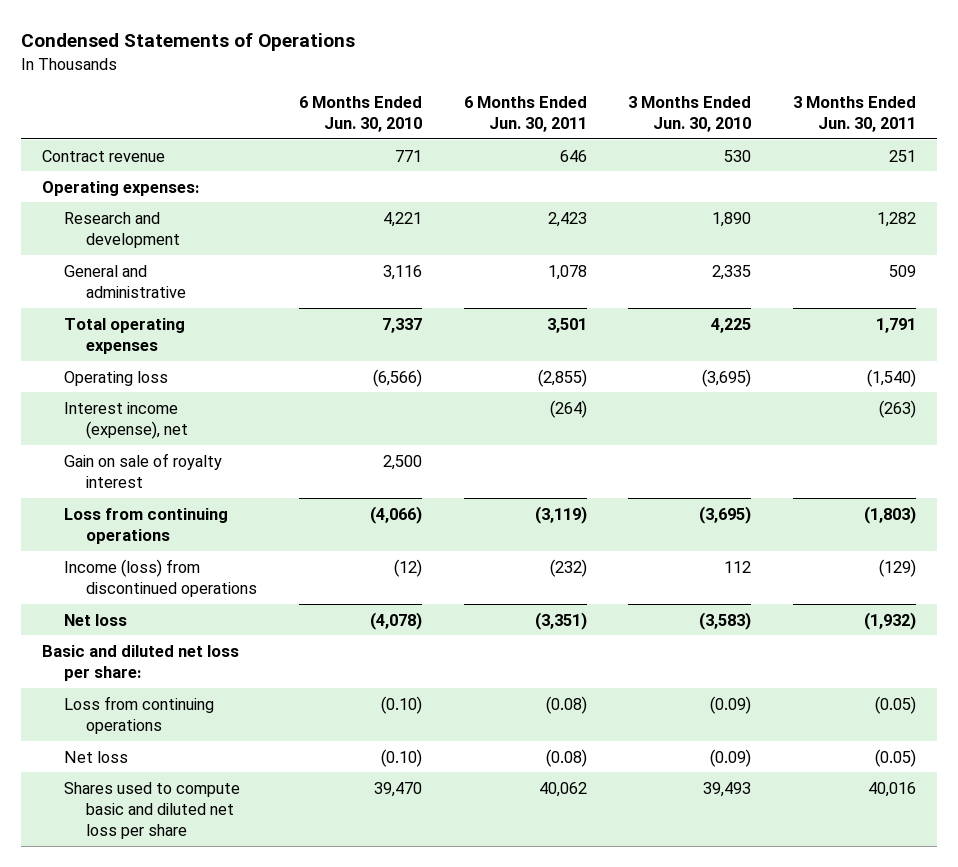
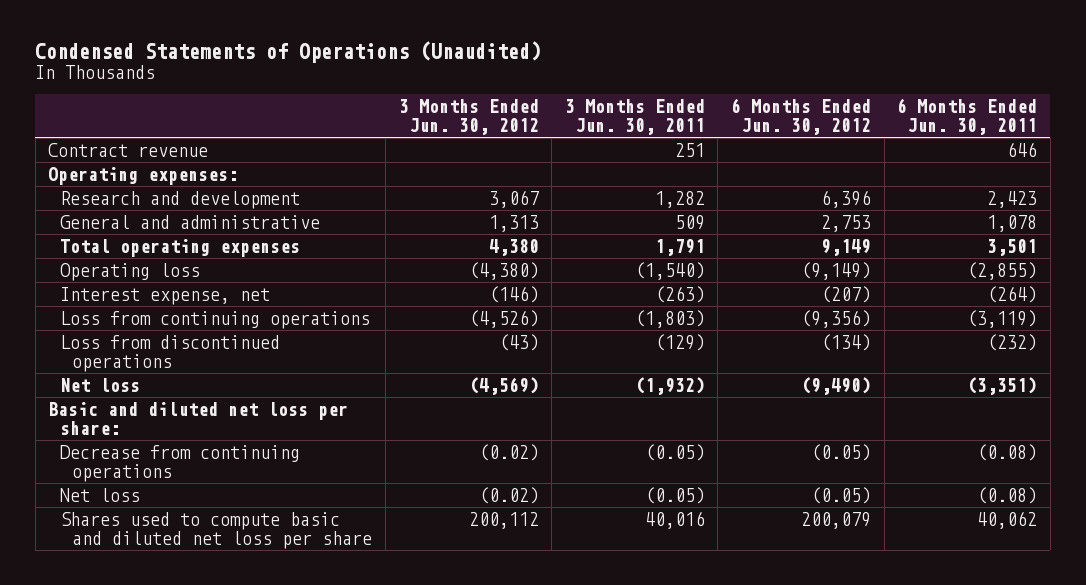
[21,33,356,52] Condensed Statements of Operations -> [35,40,542,63] Condensed Statements of Operations (Unaudited)
[299,95,423,133] 6 Months Ended Jun. 30, 2010 -> none
[628,95,752,133] 3 Months Ended Jun. 30, 2010 -> none
none -> [398,98,539,136] 3 Months Ended Jun. 30, 2012
none -> [730,97,871,136] 6 Months Ended Jun. 30, 2012
[64,452,223,488] Gain on sale of royalty interest -> none
[64,401,189,439] Interest income (expense), net -> [60,287,271,306] Interest expense, net
[64,558,258,597] Income (loss) from discontinued operations -> [60,335,281,373] Loss from discontinued operations
[64,695,215,734] Loss from continuing operations -> [60,445,301,483] Decrease from continuing operations

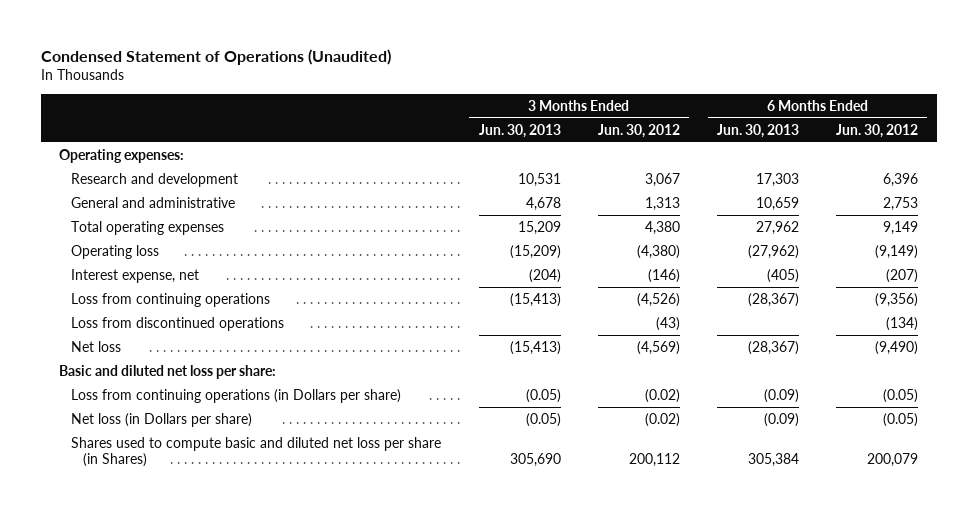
[35,40,542,63] Condensed Statements of Operations (Unaudited) -> [40,48,391,65] Condensed Statement of Operations (Unaudited)
[564,98,705,136] 3 Months Ended Jun. 30, 2011 -> none
[897,97,1038,136] 6 Months Ended Jun. 30, 2011 -> none
none -> [478,123,561,138] Jun. 30, 2013
none -> [716,123,799,138] Jun. 30, 2013
[48,143,209,158] Contract revenue -> none
[60,445,301,483] Decrease from continuing operations -> [71,388,402,403] Loss from continuing operations (in Dollars per share)
[60,488,141,503] Net loss -> [71,412,253,427] Net loss (in Dollars per share)
[60,512,373,550] Shares used to compute basic and diluted net loss per share -> [71,436,442,467] Shares used to compute basic and diluted net loss per share (in Shares)

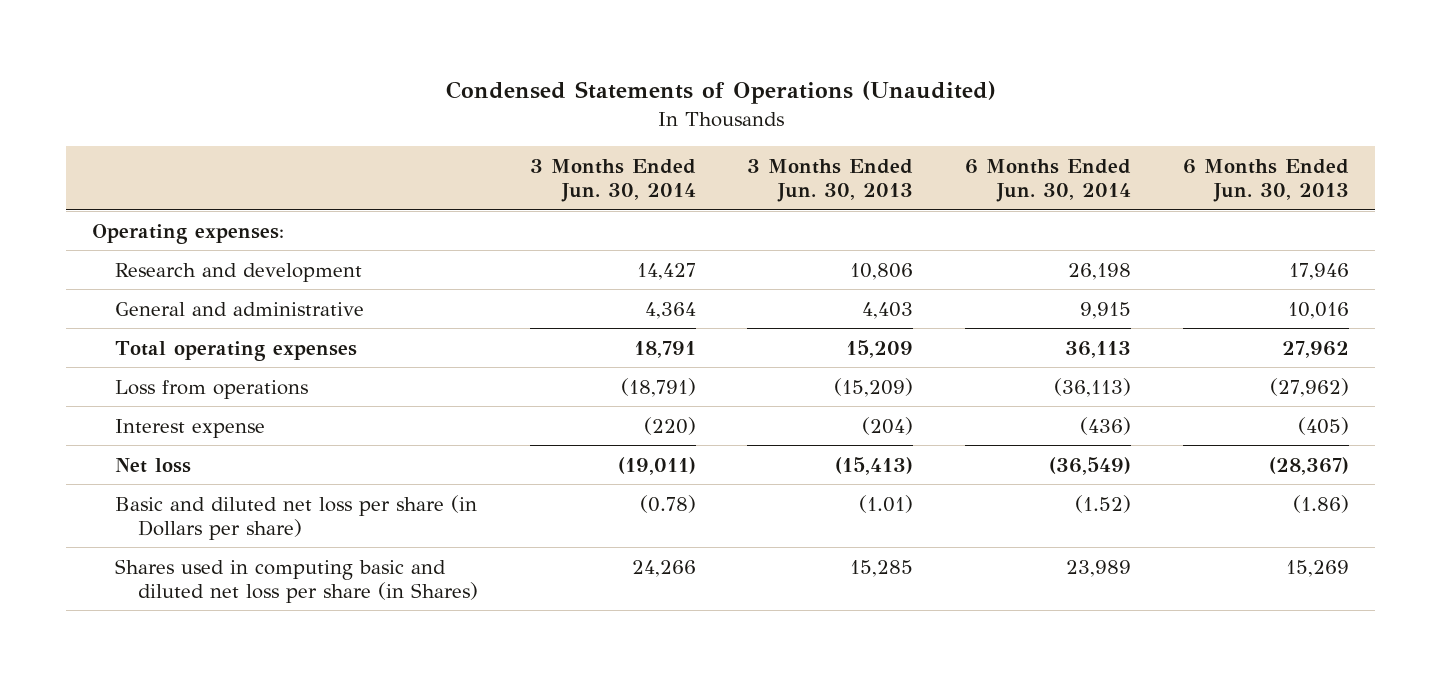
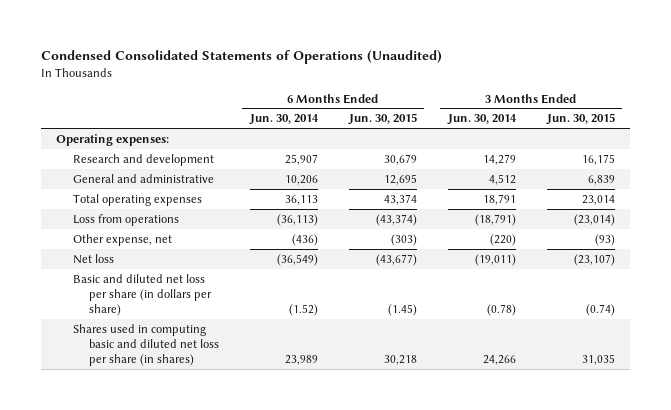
[445,81,996,105] Condensed Statements of Operations (Unaudited) -> [40,50,442,65] Condensed Consolidated Statements of Operations (Unaudited)
[747,158,914,203] 3 Months Ended Jun. 30, 2013 -> none
[1183,158,1350,203] 6 Months Ended Jun. 30, 2013 -> none
none -> [347,113,417,126] Jun. 30, 2015
none -> [545,113,615,126] Jun. 30, 2015
[636,262,696,280] 14,427 -> [482,153,516,165] 14,279
[1068,262,1132,280] 26,198 -> [284,153,318,165] 25,907
[644,301,696,319] 4,364 -> [488,173,516,185] 4,512
[1080,301,1132,319] 9,915 -> [284,174,318,185] 10,206
[115,418,266,438] Interest expense -> [72,233,172,246] Other expense, net
[115,494,478,540] Basic and diluted net loss per share (in Dollars per share) -> [72,273,212,317] Basic and diluted net loss per share (in dollars per share)
[115,558,478,603] Shares used in computing basic and diluted net loss per share (in Shares) -> [72,323,219,367] Shares used in computing basic and diluted net loss per share (in shares)

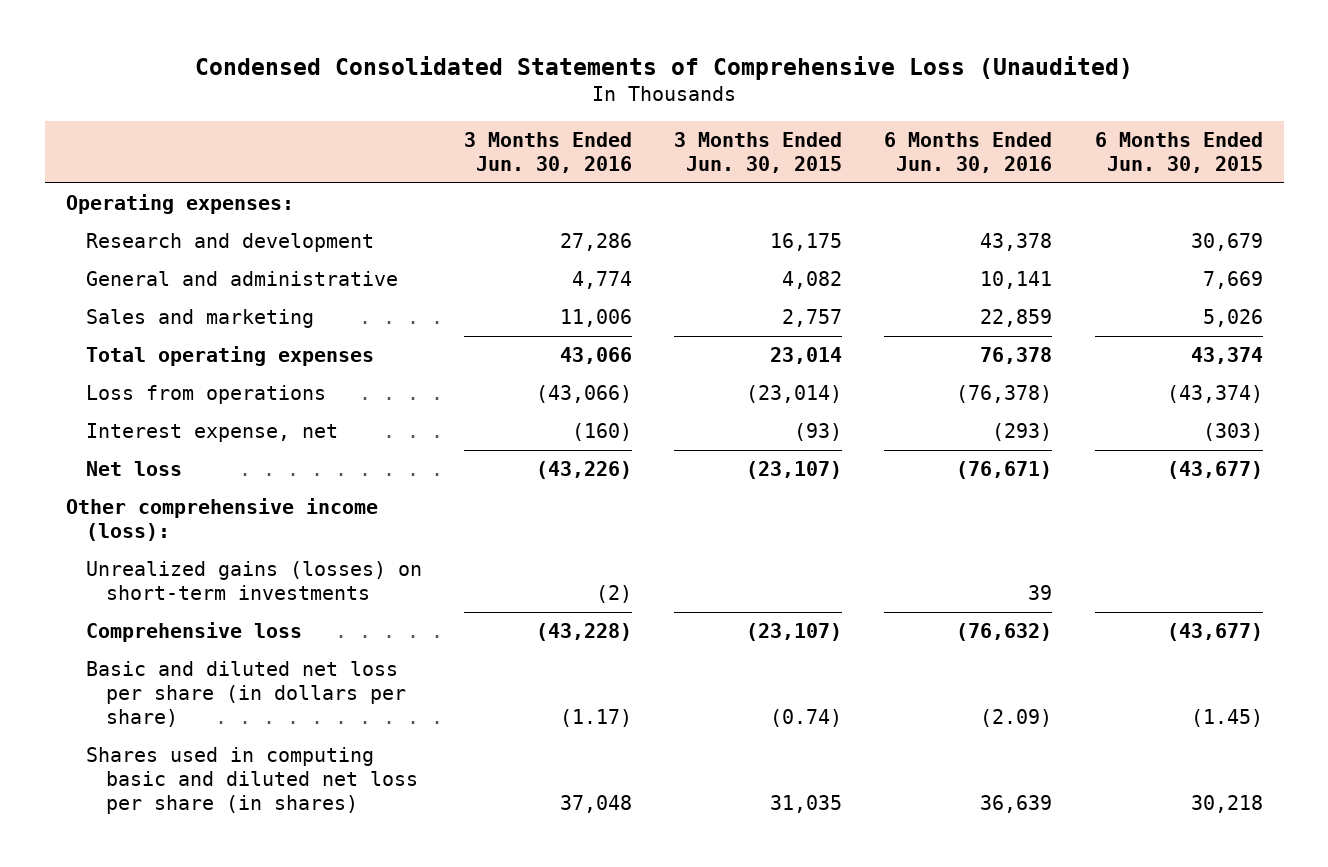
[40,50,442,65] Condensed Consolidated Statements of Operations (Unaudited) -> [195,55,1134,80] Condensed Consolidated Statements of Comprehensive Loss (Unaudited)
[248,114,319,126] Jun. 30, 2014 -> none
[446,114,517,126] Jun. 30, 2014 -> none
none -> [464,132,633,173] 3 Months Ended Jun. 30, 2016
none -> [884,132,1053,173] 6 Months Ended Jun. 30, 2016
[383,173,417,185] 12,695 -> [1202,271,1263,290] 7,669
[587,174,615,185] 6,839 -> [782,271,843,290] 4,082
none -> [85,309,314,329] Sales and marketing
[72,233,172,246] Other expense, net -> [85,423,338,443] Interest expense, net
none -> [65,498,378,541] Other comprehensive income (loss):
none -> [85,561,422,600] Unrealized gains (losses) on short-term investments
none -> [85,622,302,643] Comprehensive loss

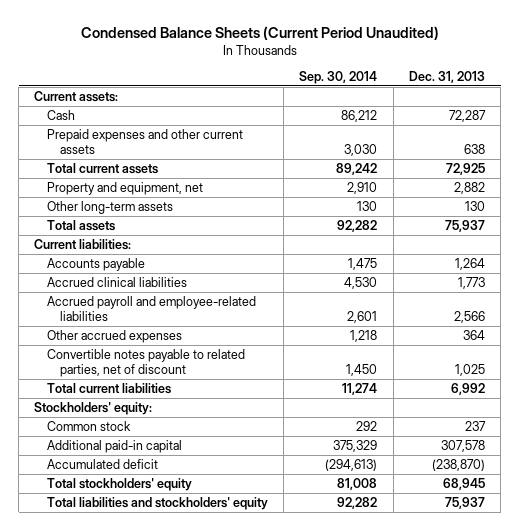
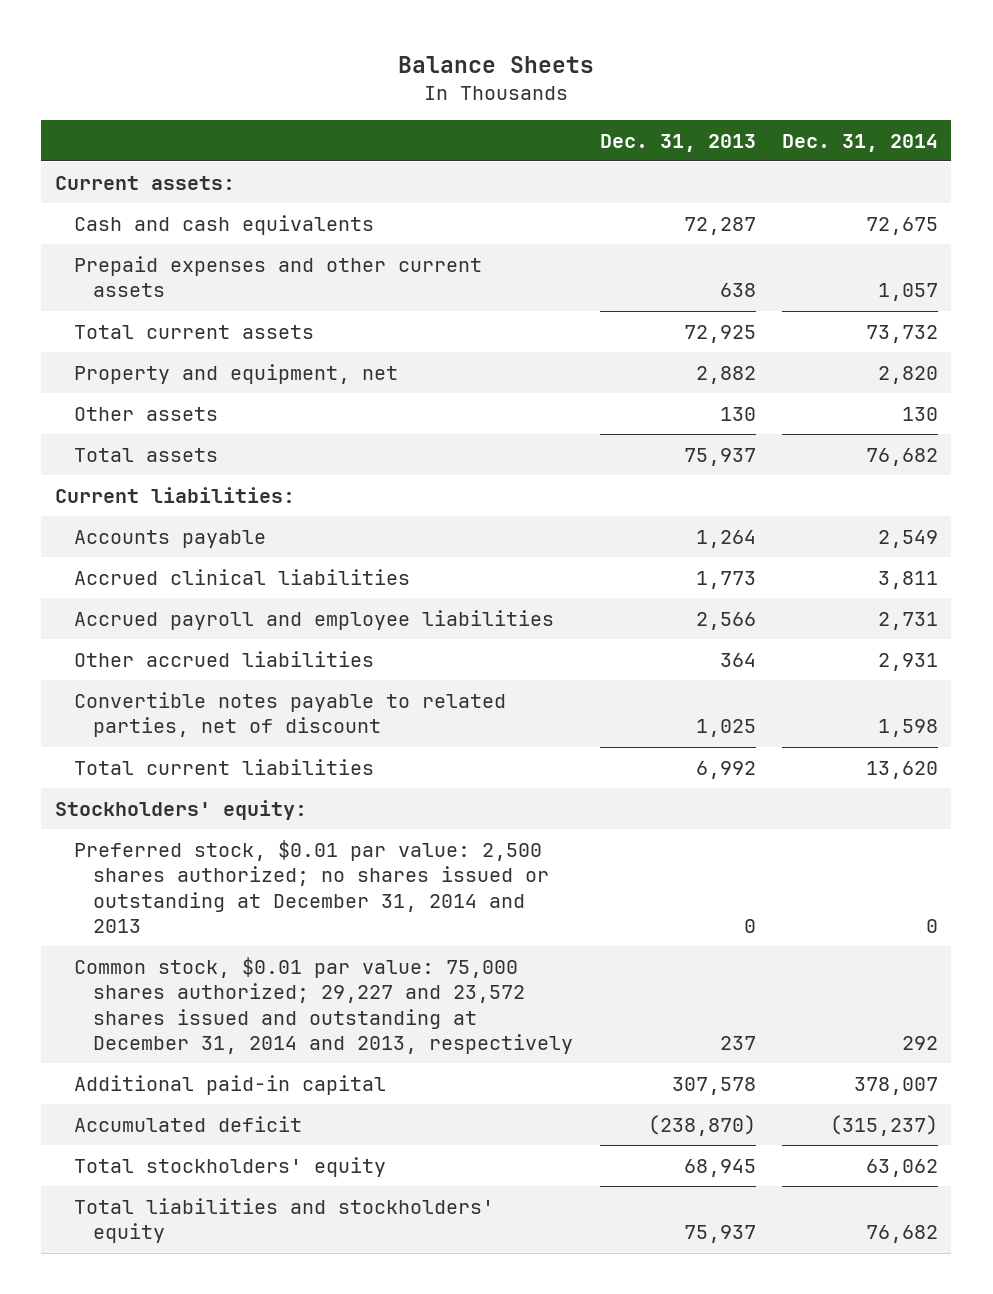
[80,25,439,40] Condensed Balance Sheets (Current Period Unaudited) -> [398,55,595,73] Balance Sheets
[299,70,378,84] Sep. 30, 2014 -> none
none -> [781,133,938,152] Dec. 31, 2014
[46,109,75,120] Cash -> [73,214,374,235] Cash and cash equivalents
[46,200,173,214] Other long-term assets -> [73,406,218,421] Other assets
[46,295,256,322] Accrued payroll and employee-related liabilities -> [73,609,554,630] Accrued payroll and employee liabilities
[46,329,182,343] Other accrued expenses -> [73,650,374,667] Other accrued liabilities
none -> [73,839,550,934] Preferred stock, $0.01 par value: 2,500 shares authorized; no shares issued or outstanding at December 31, 2014 and 2013
[46,420,131,431] Common stock -> [73,956,574,1055] Common stock, $0.01 par value: 75,000 shares authorized; 29,227 and 23,572 shares issued and outstanding at December 31, 2014 and 2013, respectively

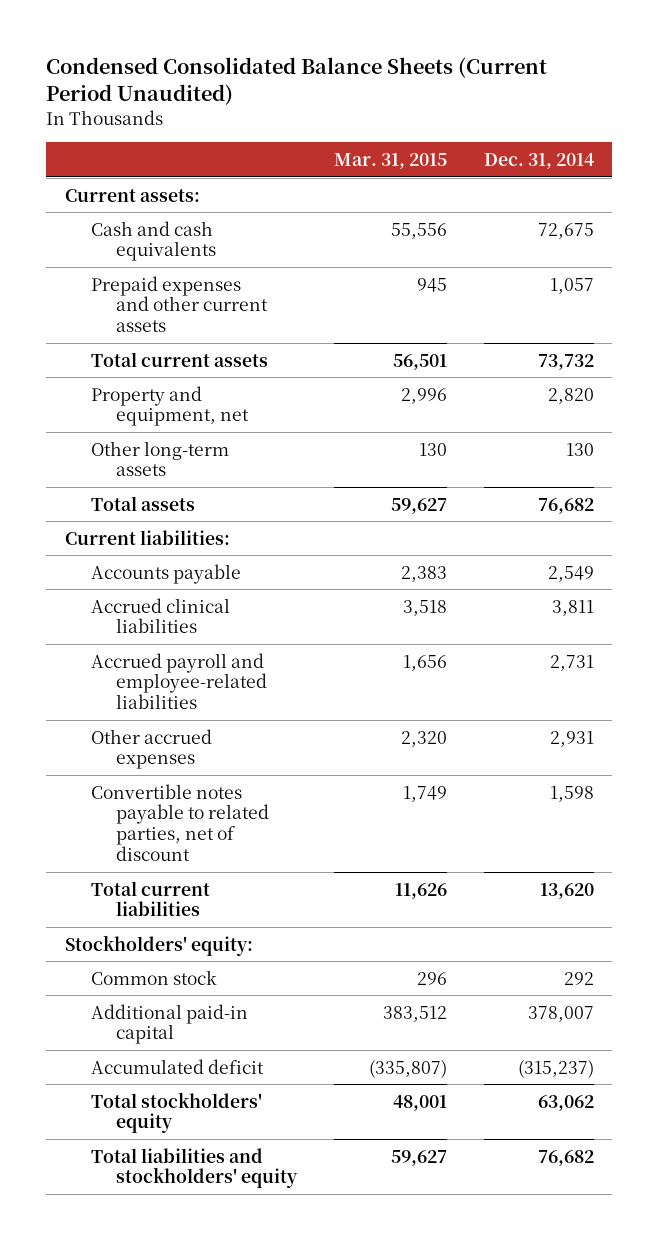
[398,55,595,73] Balance Sheets -> [46,56,548,105] Condensed Consolidated Balance Sheets (Current Period Unaudited)
[599,133,756,152] Dec. 31, 2013 -> none
none -> [334,152,448,169] Mar. 31, 2015
[73,406,218,421] Other assets -> [90,440,229,477] Other long-term assets
[73,609,554,630] Accrued payroll and employee liabilities -> [90,652,268,710] Accrued payroll and employee-related liabilities
[73,650,374,667] Other accrued liabilities -> [90,728,212,770] Other accrued expenses
[73,839,550,934] Preferred stock, $0.01 par value: 2,500 shares authorized; no shares issued or outstanding at December 31, 2014 and 2013 -> none
[73,956,574,1055] Common stock, $0.01 par value: 75,000 shares authorized; 29,227 and 23,572 shares issued and outstanding at December 31, 2014 and 2013, respectively -> [90,969,217,985] Common stock

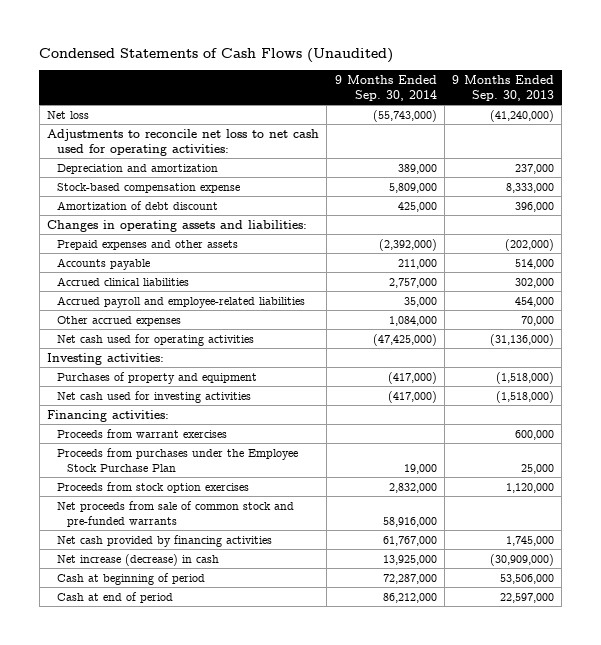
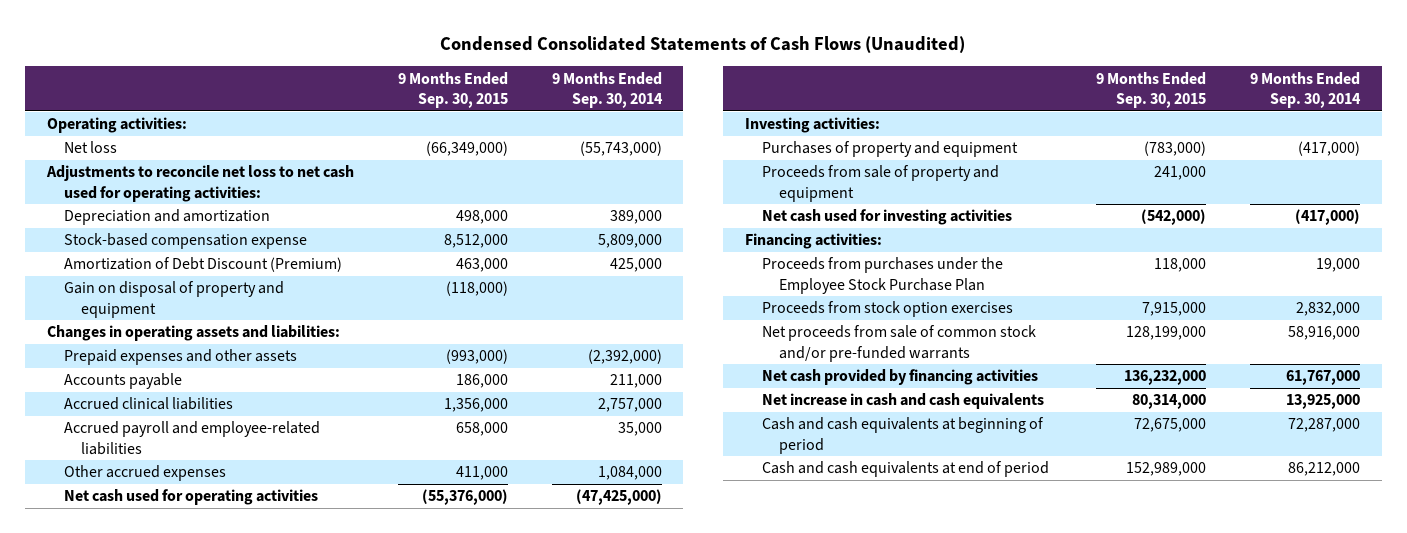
[39,47,394,63] Condensed Statements of Cash Flows (Unaudited) -> [440,36,966,54] Condensed Consolidated Statements of Cash Flows (Unaudited)
[452,74,555,101] 9 Months Ended Sep. 30, 2013 -> none
none -> [397,71,508,108] 9 Months Ended Sep. 30, 2015
none -> [47,117,188,134] Operating activities:
[56,200,218,210] Amortization of debt discount -> [63,257,342,273] Amortization of Debt Discount (Premium)
none -> [63,281,284,318] Gain on disposal of property and equipment
none -> [762,165,1000,202] Proceeds from sale of property and equipment
[56,428,227,438] Proceeds from warrant exercises -> none
[56,500,294,527] Net proceeds from sale of common stock and pre-funded warrants -> [762,325,1037,362] Net proceeds from sale of common stock and/or pre-funded warrants
[56,553,219,566] Net increase (decrease) in cash -> [762,393,1045,410] Net increase in cash and cash equivalents
[56,572,205,585] Cash at beginning of period -> [762,417,1045,454] Cash and cash equivalents at beginning of period
[56,591,173,603] Cash at end of period -> [762,461,1050,478] Cash and cash equivalents at end of period

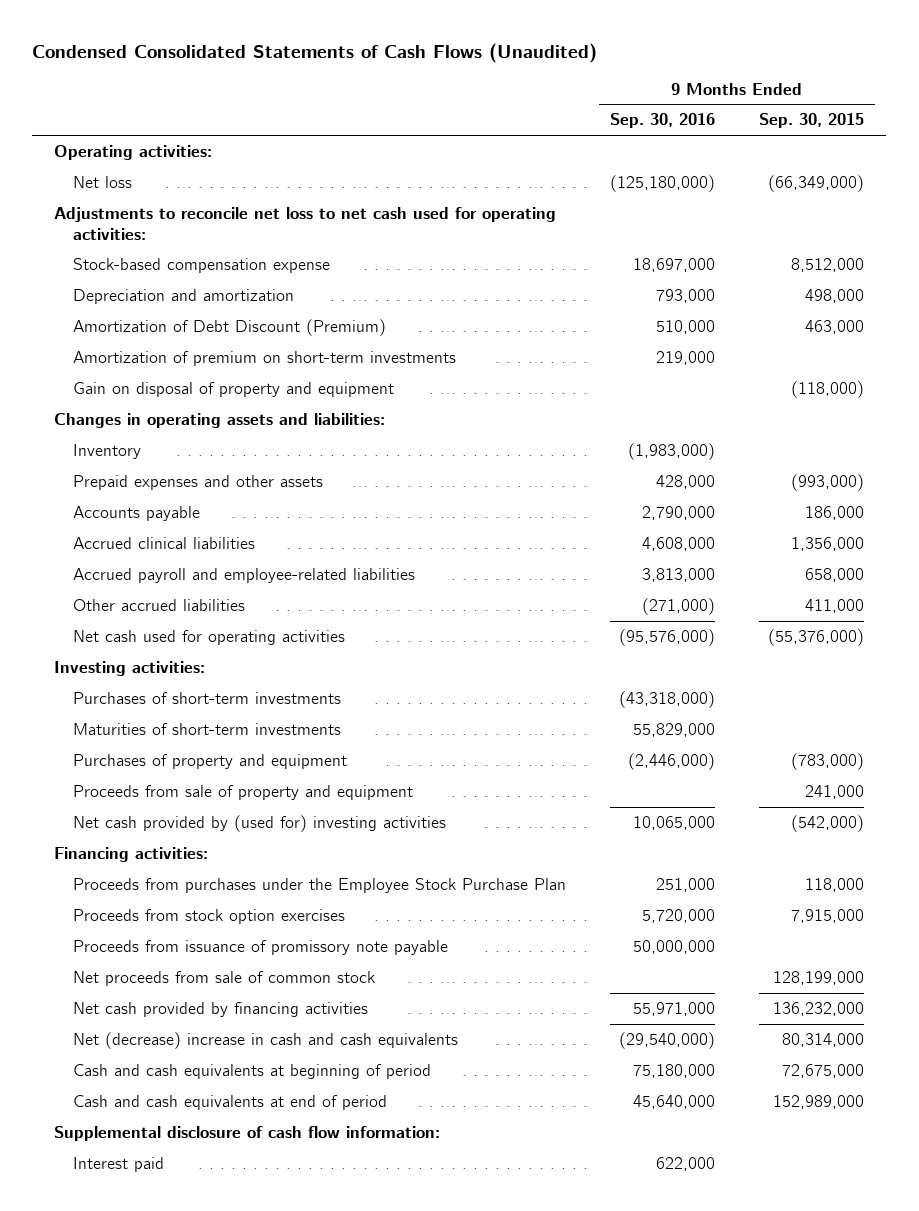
[551,71,663,108] 9 Months Ended Sep. 30, 2014 -> none
none -> [610,113,716,129] Sep. 30, 2016
[63,209,270,226] Depreciation and amortization -> [73,288,295,304] Depreciation and amortization
none -> [73,350,457,366] Amortization of premium on short-term investments
none -> [73,443,142,459] Inventory
[63,465,226,482] Other accrued expenses -> [73,598,246,611] Other accrued liabilities
none -> [73,691,342,704] Purchases of short-term investments
none -> [73,722,342,735] Maturities of short-term investments
[762,209,1013,226] Net cash used for investing activities -> [73,814,447,832] Net cash provided by (used for) investing activities
none -> [73,939,449,955] Proceeds from issuance of promissory note payable
[762,325,1037,362] Net proceeds from sale of common stock and/or pre-funded warrants -> [73,970,376,986] Net proceeds from sale of common stock
[762,393,1045,410] Net increase in cash and cash equivalents -> [73,1031,459,1049] Net (decrease) increase in cash and cash equivalents
none -> [54,1125,441,1141] Supplemental disclosure of cash flow information:
none -> [73,1156,165,1172] Interest paid

